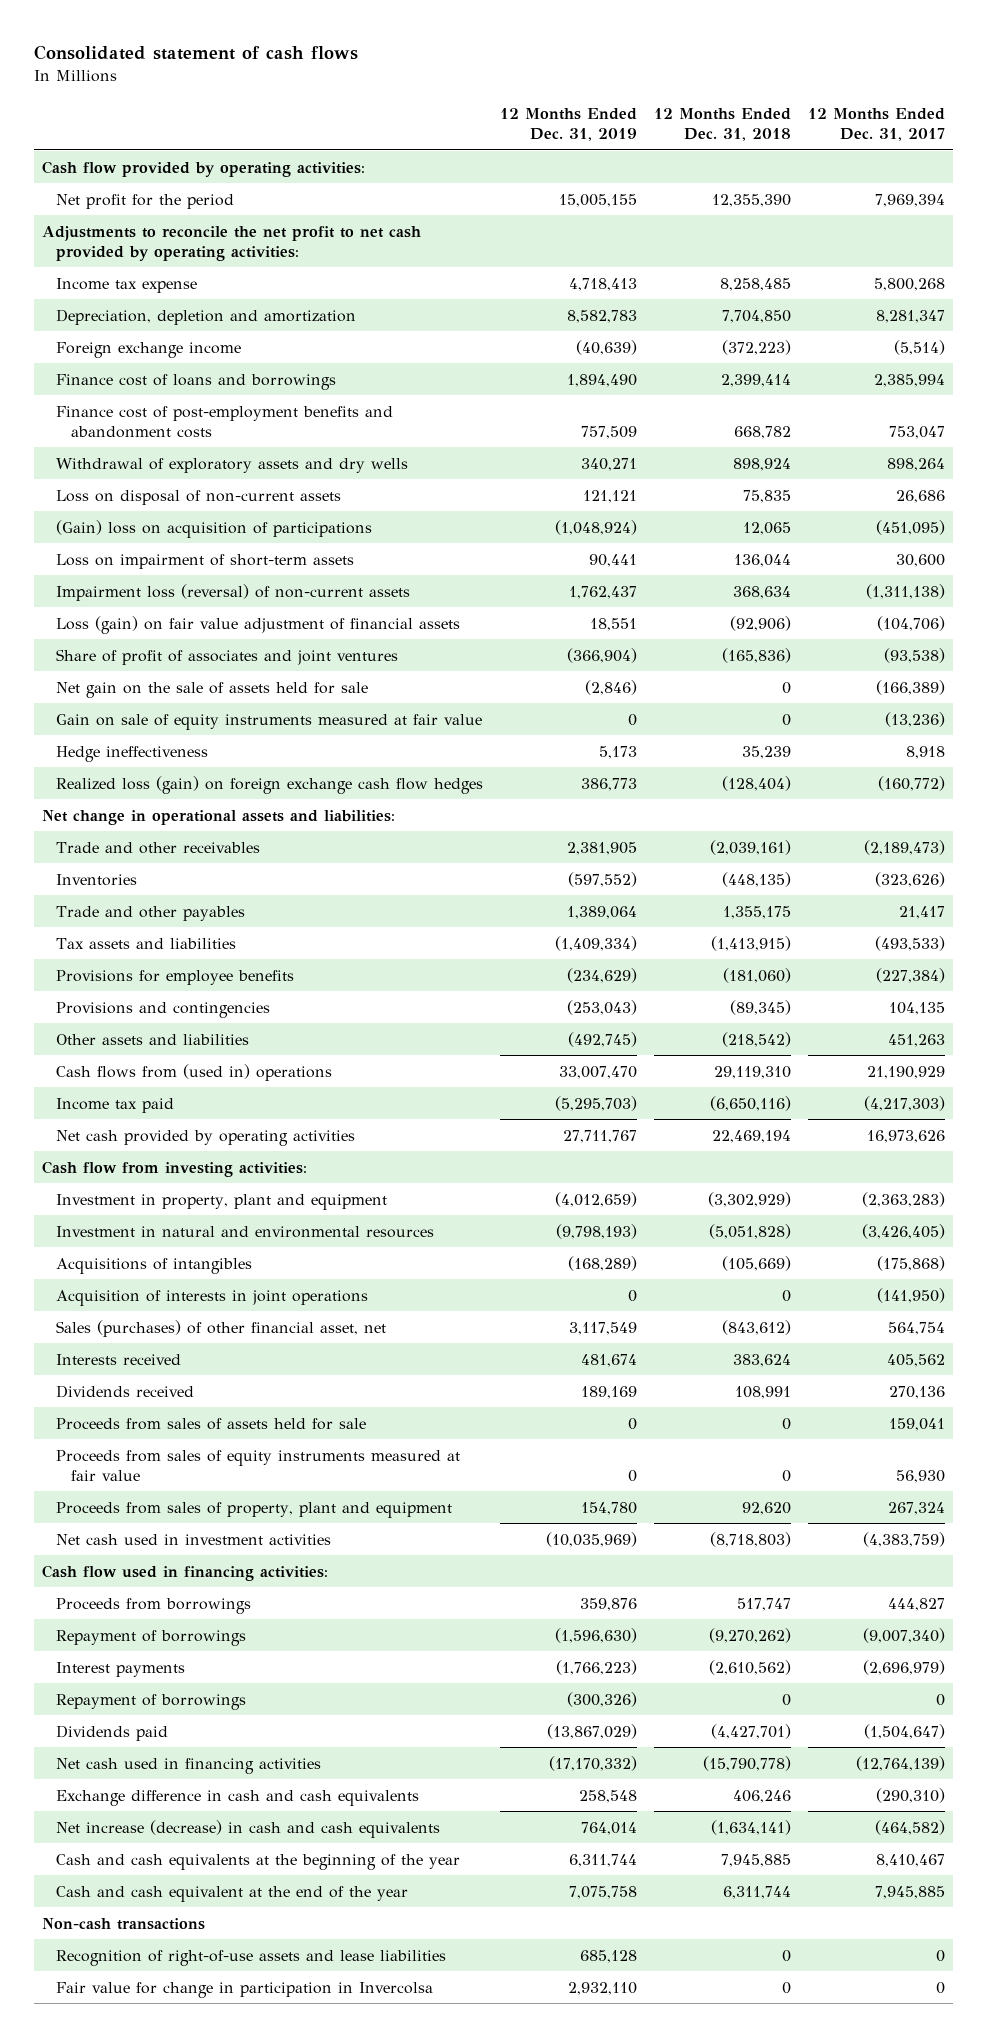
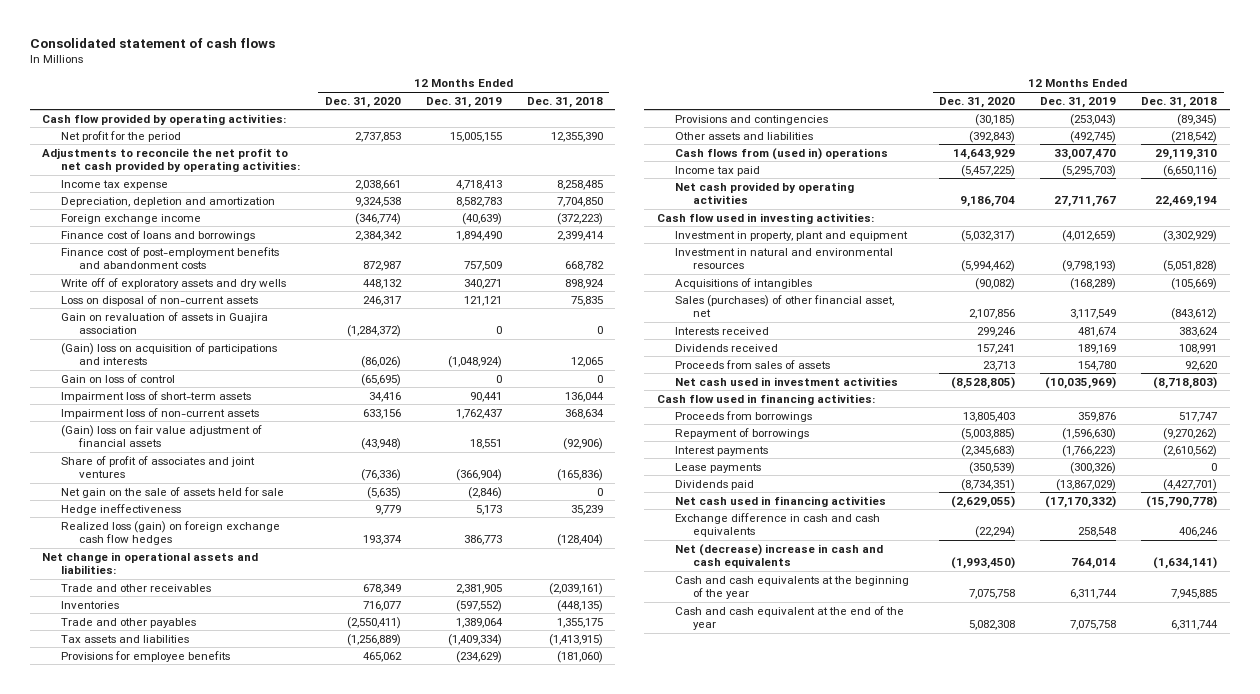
[807,107,945,142] 12 Months Ended Dec. 31, 2017 -> none
none -> [324,96,401,108] Dec. 31, 2020
[56,457,409,473] Withdrawal of exploratory assets and dry wells -> [60,277,286,289] Write off of exploratory assets and dry wells
none -> [60,311,268,335] Gain on revaluation of assets in Guajira association
[56,519,373,538] (Gain) loss on acquisition of participations -> [60,342,277,366] (Gain) loss on acquisition of participations and interests
none -> [60,373,175,383] Gain on loss of control
[56,553,355,569] Loss on impairment of short-term assets -> [60,390,251,402] Impairment loss of short-term assets
[56,583,411,601] Impairment loss (reversal) of non-current assets -> [60,407,259,419] Impairment loss of non-current assets
[56,615,461,634] Loss (gain) on fair value adjustment of financial assets -> [60,424,262,448] (Gain) loss on fair value adjustment of financial assets
[56,713,483,730] Gain on sale of equity instruments measured at fair value -> none
[42,1160,308,1177] Cash flow from investing activities: -> [656,212,874,224] Cash flow used in investing activities:
[56,1289,369,1306] Acquisition of interests in joint operations -> none
[56,1449,461,1482] Proceeds from sales of equity instruments measured at fair value -> none
[56,1501,453,1518] Proceeds from sales of property, plant and equipment -> none
[56,1417,367,1430] Proceeds from sales of assets held for sale -> [675,359,831,369] Proceeds from sales of assets
[628,1417,638,1430] 0 -> [1078,360,1117,371] 154,780
[781,1417,791,1430] 0 -> [1185,360,1218,371] 92,620
[56,1693,247,1710] Repayment of borrowings -> [675,462,762,473] Lease payments
[56,1819,441,1838] Net increase (decrease) in cash and cash equivalents -> [675,543,884,569] Net (decrease) increase in cash and cash equivalents
[42,1917,206,1930] Non-cash transactions -> none
[56,1949,447,1966] Recognition of right-of-use assets and lease liabilities -> none
[56,1981,434,1998] Fair value for change in participation in Invercolsa -> none

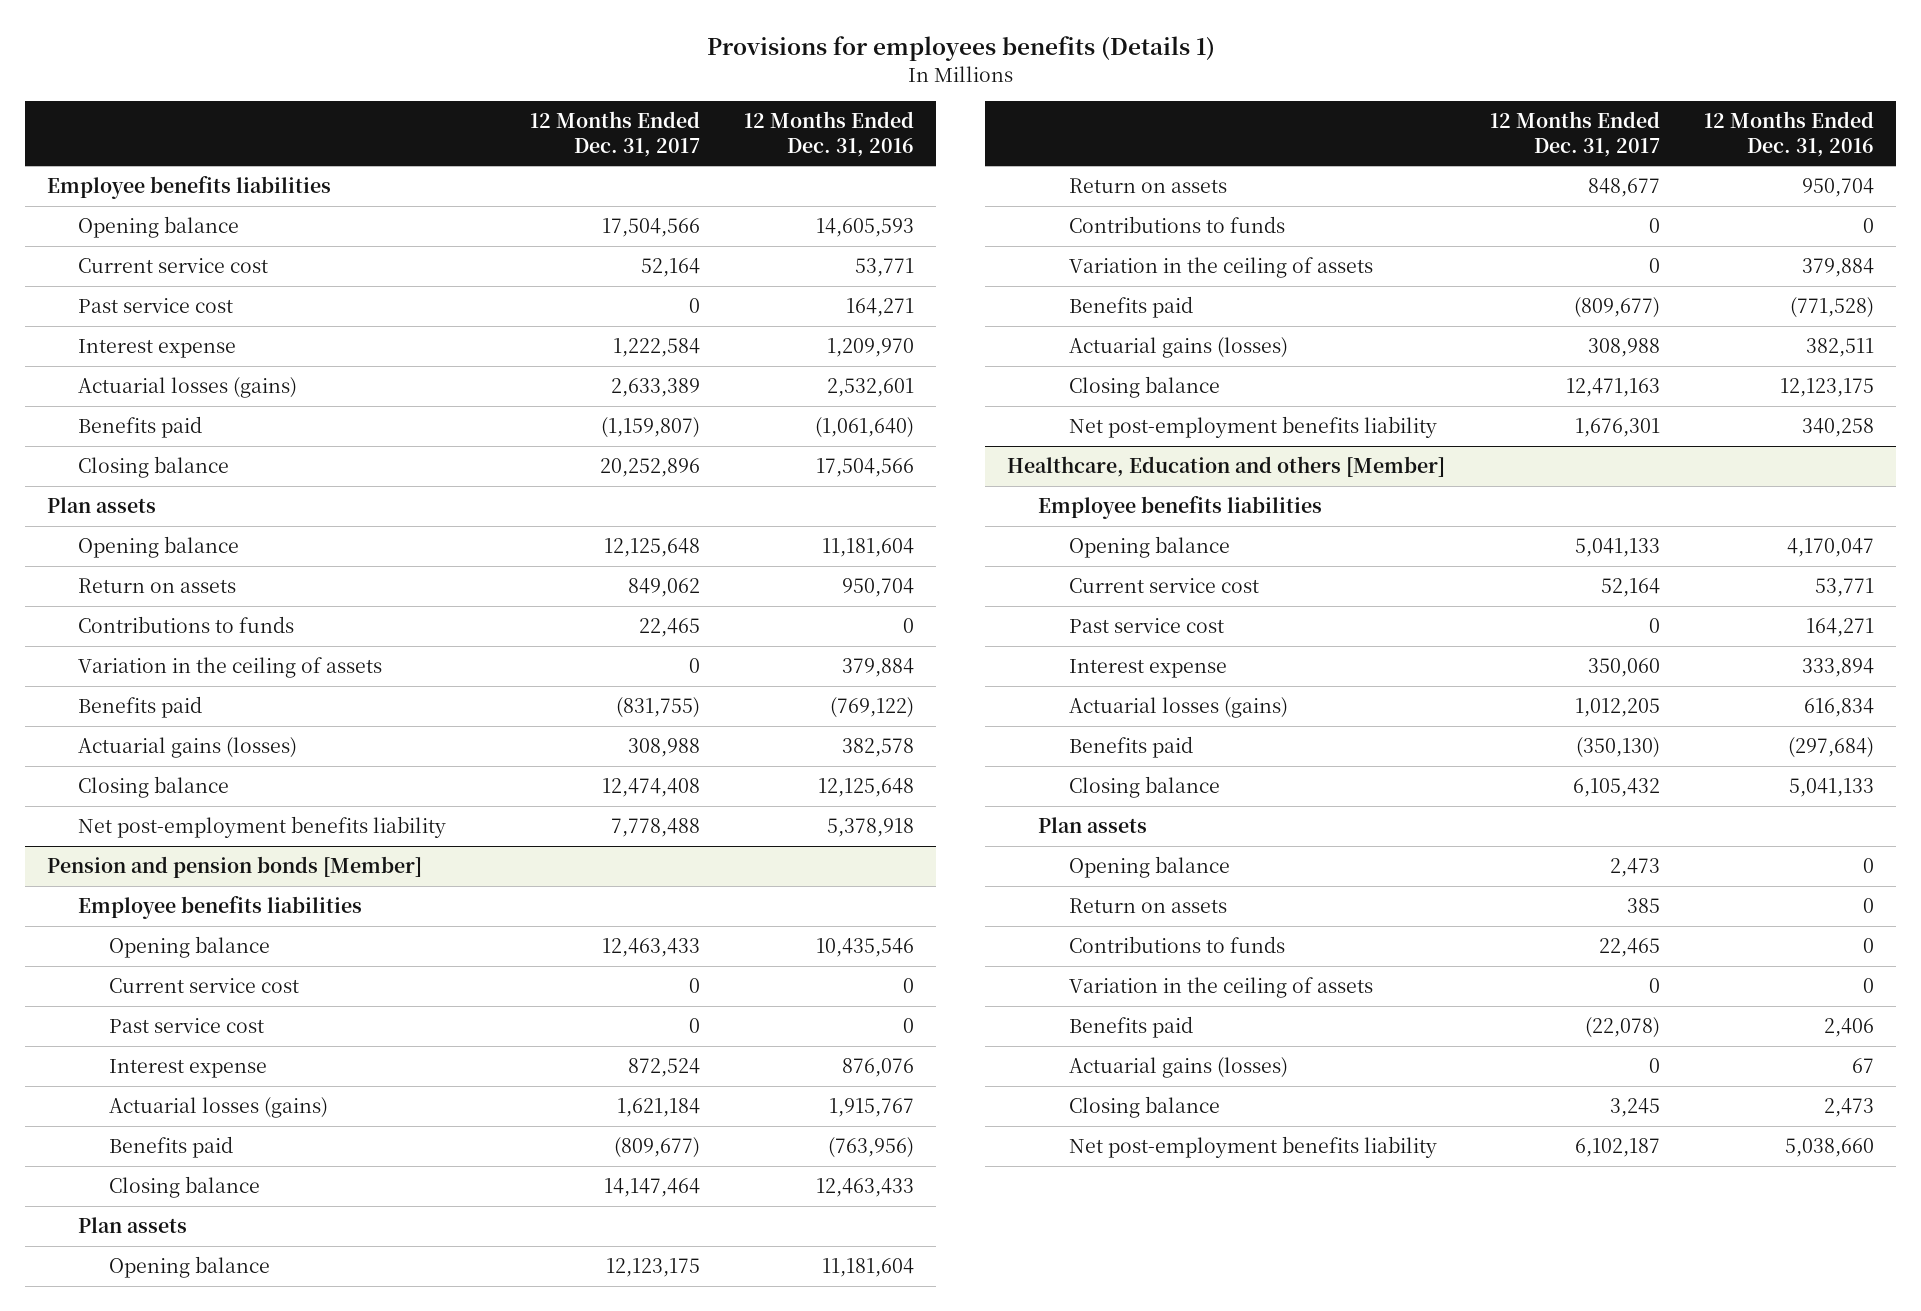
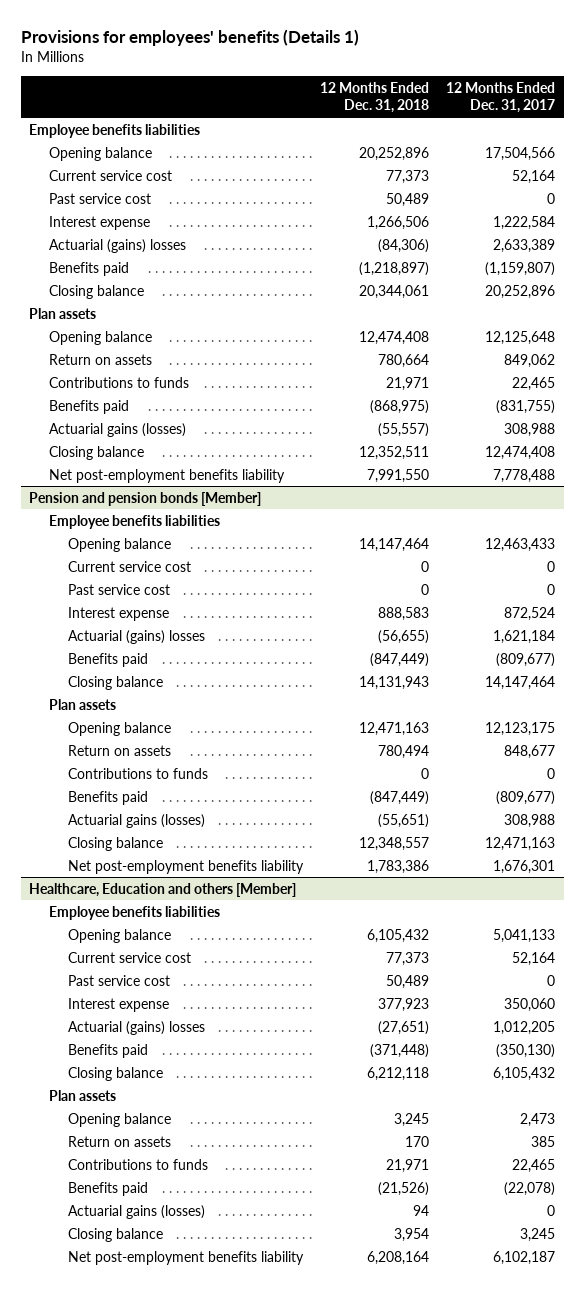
[706,36,1215,62] Provisions for employees benefits (Details 1) -> [20,29,359,47] Provisions for employees' benefits (Details 1)
[743,111,914,157] 12 Months Ended Dec. 31, 2016 -> none
none -> [320,82,430,114] 12 Months Ended Dec. 31, 2018
[78,376,298,398] Actuarial losses (gains) -> [48,238,186,253] Actuarial (gains) losses
[78,656,383,678] Variation in the ceiling of assets -> none
[109,1096,329,1118] Actuarial losses (gains) -> [68,629,206,644] Actuarial (gains) losses
[1069,256,1374,278] Variation in the ceiling of assets -> none
[1069,696,1289,718] Actuarial losses (gains) -> [68,1020,206,1035] Actuarial (gains) losses
[1069,976,1374,998] Variation in the ceiling of assets -> none

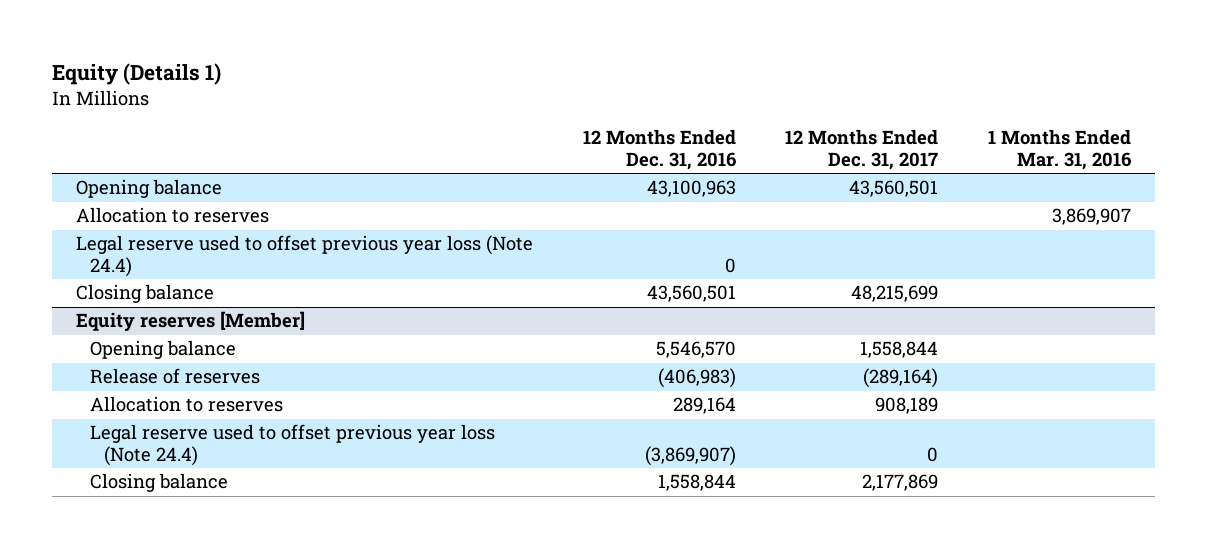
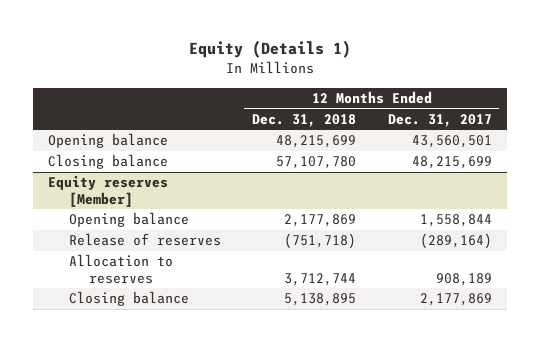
[582,129,736,170] 12 Months Ended Dec. 31, 2016 -> none
[987,129,1131,170] 1 Months Ended Mar. 31, 2016 -> none
none -> [252,113,357,127] Dec. 31, 2018
[76,207,270,224] Allocation to reserves -> none
[76,235,534,278] Legal reserve used to offset previous year loss (Note 24.4) -> none
[90,424,496,467] Legal reserve used to offset previous year loss (Note 24.4) -> none

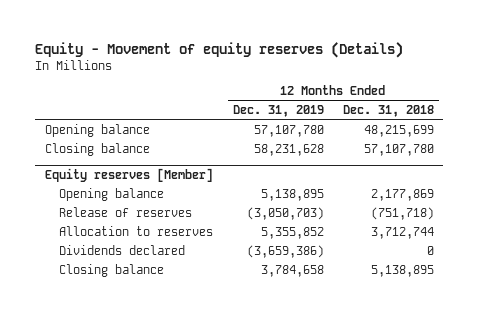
[188,40,351,59] Equity (Details 1) -> [34,41,403,58] Equity - Movement of equity reserves (Details)
[387,113,492,127] Dec. 31, 2017 -> none
none -> [232,105,324,118] Dec. 31, 2019
none -> [59,244,186,255] Dividends declared

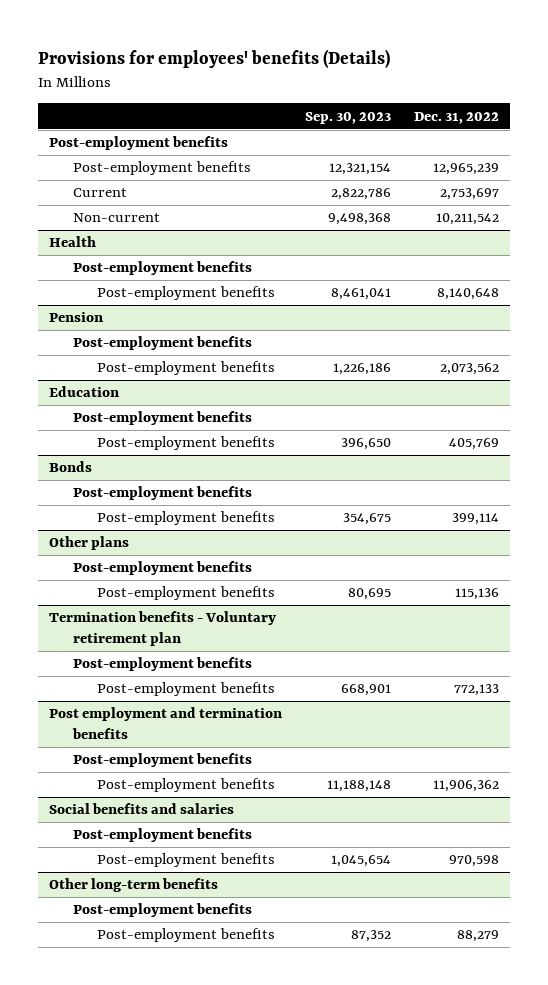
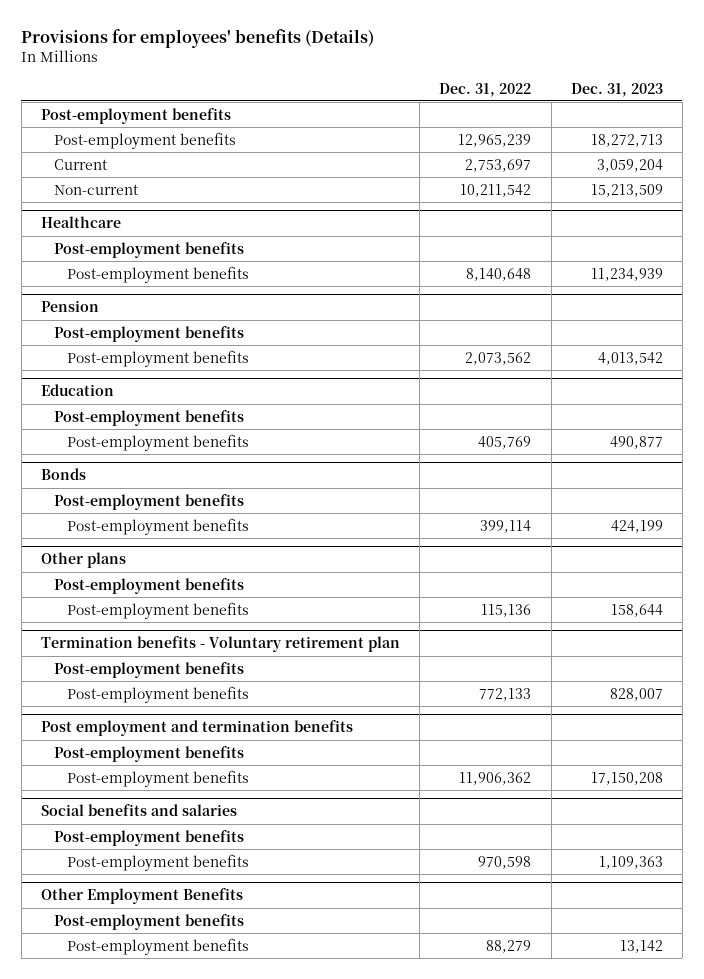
[305,111,392,124] Sep. 30, 2023 -> none
none -> [570,82,663,97] Dec. 31, 2023
[49,236,97,248] Health -> [40,216,121,229] Healthcare
[49,878,219,893] Other long-term benefits -> none
none -> [40,888,243,905] Other Employment Benefits

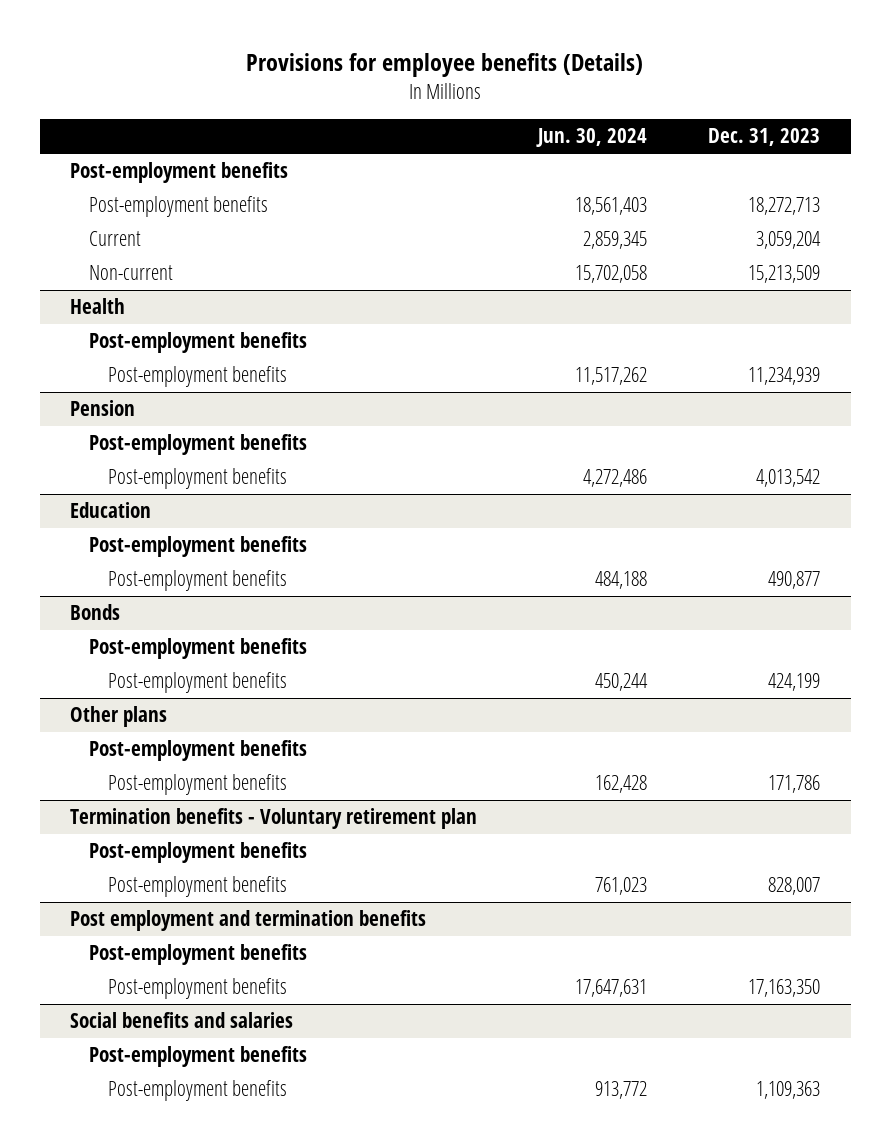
[21,29,375,49] Provisions for employees' benefits (Details) -> [246,53,644,78] Provisions for employee benefits (Details)
[439,82,532,97] Dec. 31, 2022 -> none
none -> [536,128,648,148] Jun. 30, 2024
[40,216,121,229] Healthcare -> [70,298,126,315] Health
[610,603,663,617] 158,644 -> [768,775,821,794] 171,786
[590,771,663,785] 17,150,208 -> [748,979,821,998] 17,163,350
[40,888,243,905] Other Employment Benefits -> none
[53,913,244,930] Post-employment benefits -> none
[66,937,249,955] Post-employment benefits -> none

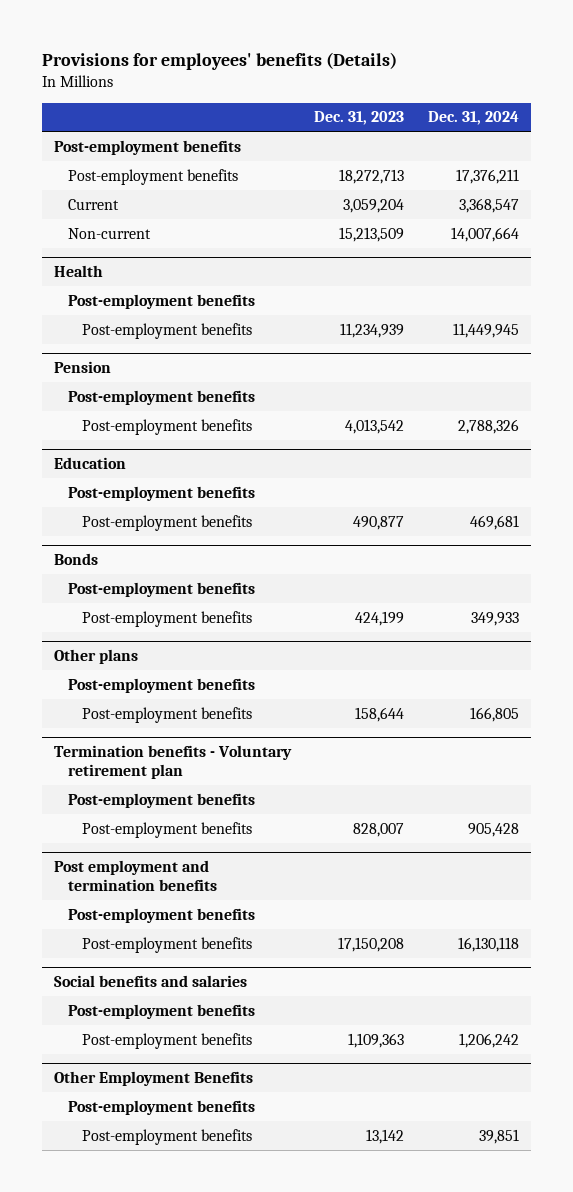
[246,53,644,78] Provisions for employee benefits (Details) -> [42,52,398,71] Provisions for employees' benefits (Details)
[536,128,648,148] Jun. 30, 2024 -> none
none -> [428,111,520,126] Dec. 31, 2024
[768,775,821,794] 171,786 -> [355,706,405,722] 158,644
[748,979,821,998] 17,163,350 -> [338,936,405,952] 17,150,208
none -> [53,1071,253,1087] Other Employment Benefits
none -> [68,1099,256,1115] Post-employment benefits
none -> [82,1128,253,1145] Post-employment benefits

